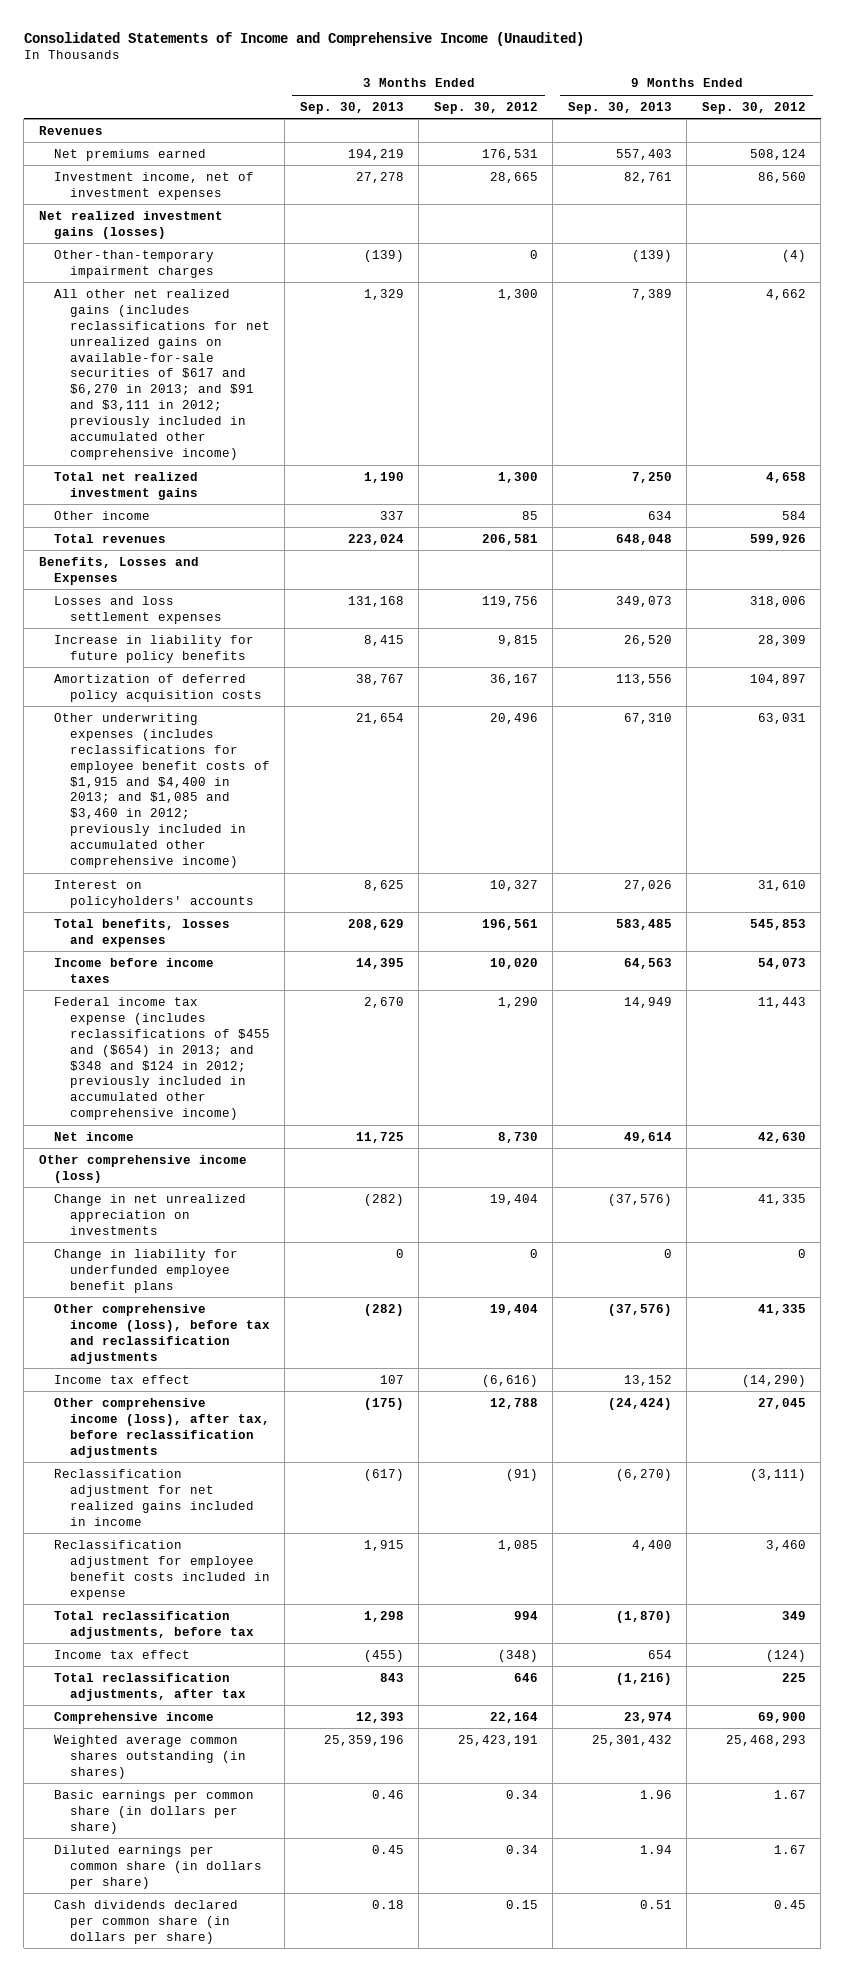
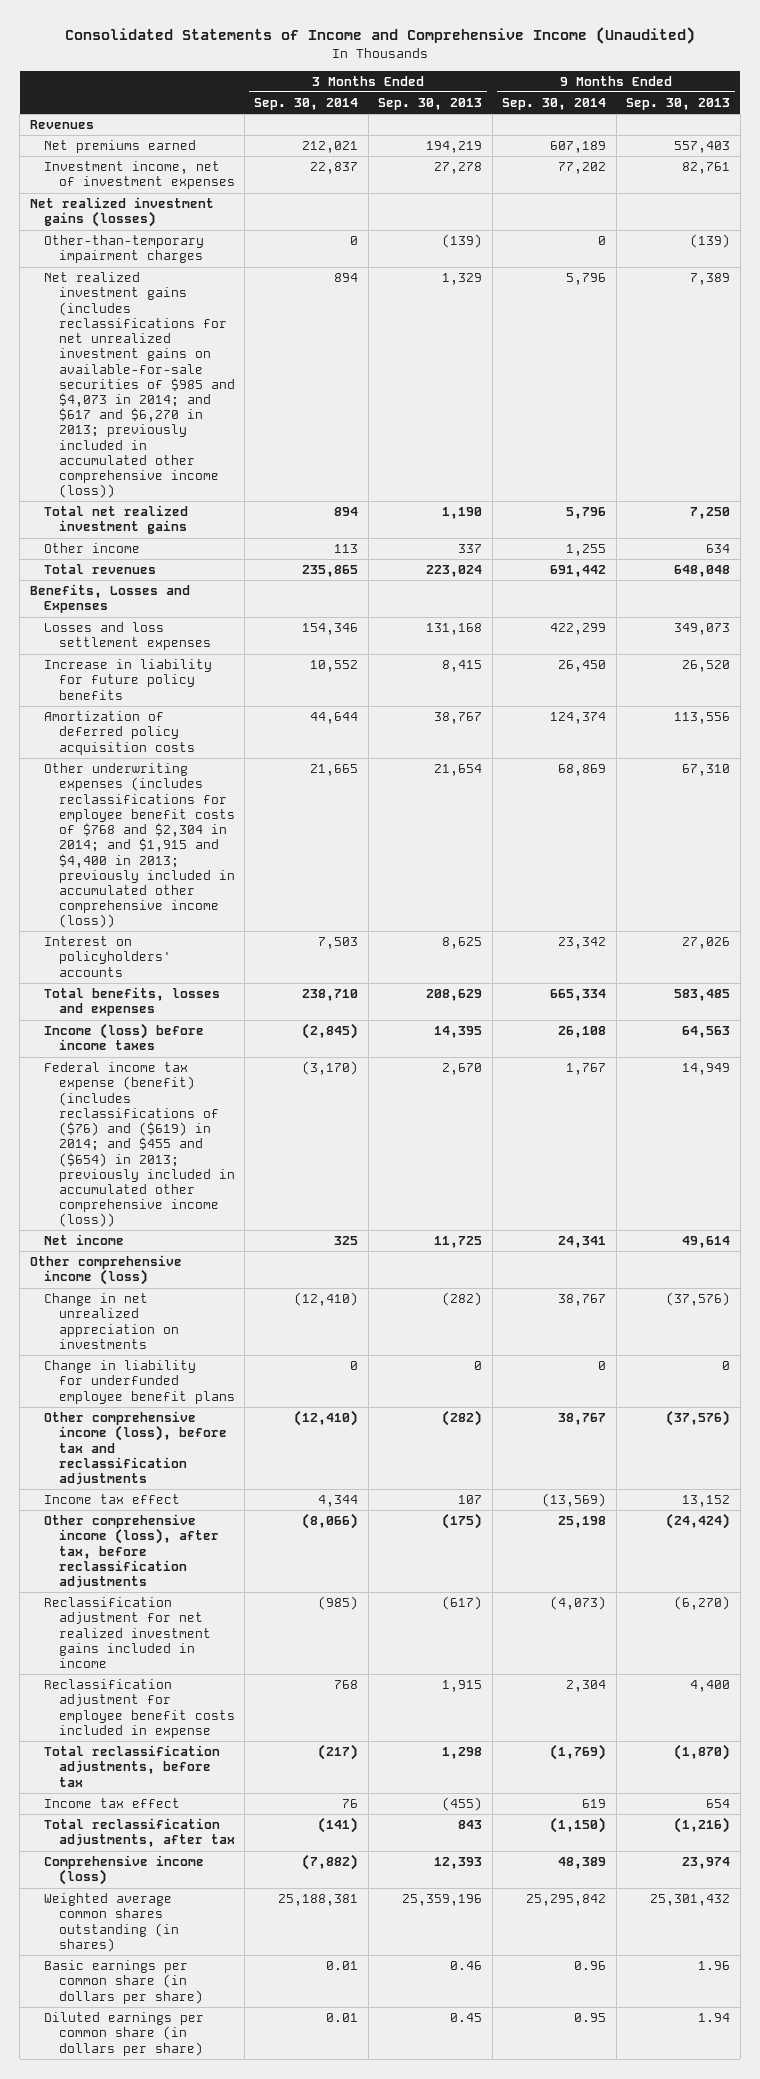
[433,101,538,114] Sep. 30, 2012 -> none
[701,101,806,114] Sep. 30, 2012 -> none
none -> [254,98,359,111] Sep. 30, 2014
none -> [502,98,607,111] Sep. 30, 2014
[54,288,270,461] All other net realized gains (includes reclassifications for net unrealized gains on available-for-sale securities of $617 and $6,270 in 2013; and $91 and $3,111 in 2012; previously included in accumulated other comprehensive income) -> [44,272,235,499] Net realized investment gains (includes reclassifications for net unrealized investment gains on available-for-sale securities of $985 and $4,073 in 2014; and $617 and $6,270 in 2013; previously included in accumulated other comprehensive income (loss))
[54,712,270,869] Other underwriting expenses (includes reclassifications for employee benefit costs of $1,915 and $4,400 in 2013; and $1,085 and $3,460 in 2012; previously included in accumulated other comprehensive income) -> [44,763,235,929] Other underwriting expenses (includes reclassifications for employee benefit costs of $768 and $2,304 in 2014; and $1,915 and $4,400 in 2013; previously included in accumulated other comprehensive income (loss))
[54,957,215,983] Income before income taxes -> [44,1023,205,1051] Income (loss) before income taxes
[54,996,270,1121] Federal income tax expense (includes reclassifications of $455 and ($654) in 2013; and $348 and $124 in 2012; previously included in accumulated other comprehensive income) -> [44,1062,235,1228] Federal income tax expense (benefit) (includes reclassifications of ($76) and ($619) in 2014; and $455 and ($654) in 2013; previously included in accumulated other comprehensive income (loss))
[54,1468,254,1526] Reclassification adjustment for net realized gains included in income -> [44,1597,211,1669] Reclassification adjustment for net realized investment gains included in income
[54,1711,215,1724] Comprehensive income -> [44,1855,205,1886] Comprehensive income (loss)
[54,1899,239,1944] Cash dividends declared per common share (in dollars per share) -> none

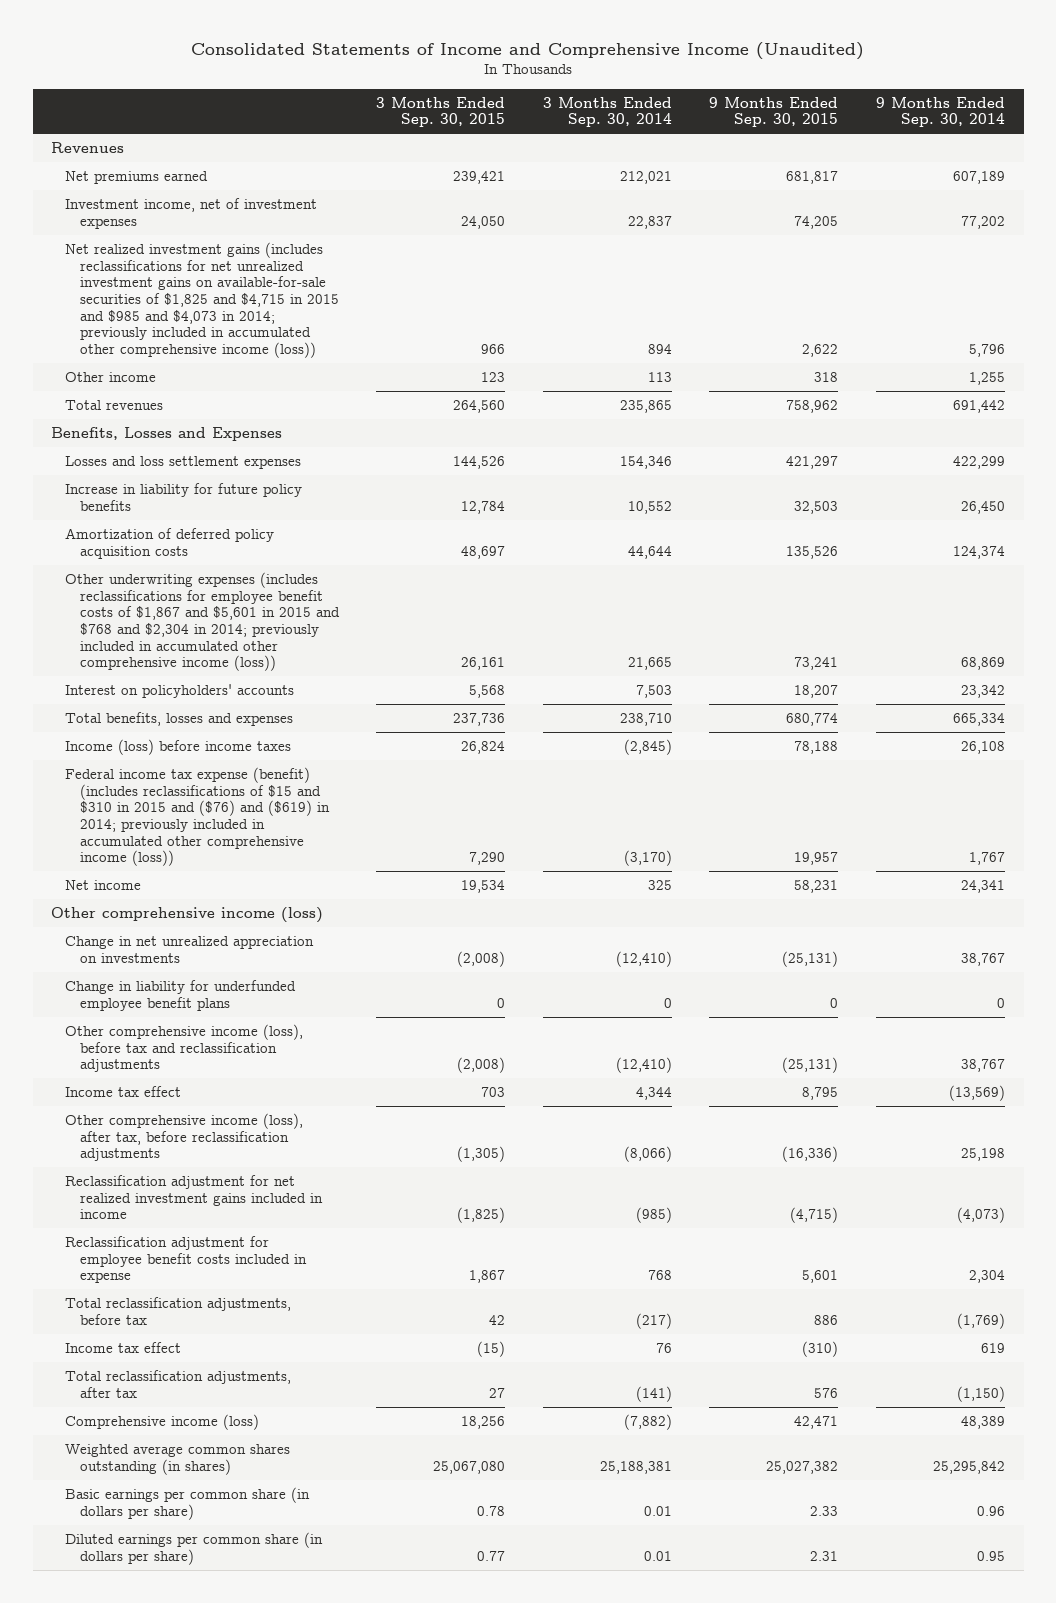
[378,98,483,111] Sep. 30, 2013 -> none
[626,98,731,111] Sep. 30, 2013 -> none
none -> [376,96,506,128] 3 Months Ended Sep. 30, 2015
none -> [709,96,839,128] 9 Months Ended Sep. 30, 2015
[29,197,214,228] Net realized investment gains (losses) -> none
[44,235,205,264] Other-than-temporary impairment charges -> none
[44,505,189,535] Total net realized investment gains -> none
[44,272,235,499] Net realized investment gains (includes reclassifications for net unrealized investment gains on available-for-sale securities of $985 and $4,073 in 2014; and $617 and $6,270 in 2013; previously included in accumulated other comprehensive income (loss)) -> [65,241,339,358] Net realized investment gains (includes reclassifications for net unrealized investment gains on available-for-sale securities of $1,825 and $4,715 in 2015 and $985 and $4,073 in 2014; previously included in accumulated other comprehensive income (loss))
[44,763,235,929] Other underwriting expenses (includes reclassifications for employee benefit costs of $768 and $2,304 in 2014; and $1,915 and $4,400 in 2013; previously included in accumulated other comprehensive income (loss)) -> [65,571,340,672] Other underwriting expenses (includes reclassifications for employee benefit costs of $1,867 and $5,601 in 2015 and $768 and $2,304 in 2014; previously included in accumulated other comprehensive income (loss))
[44,1062,235,1228] Federal income tax expense (benefit) (includes reclassifications of ($76) and ($619) in 2014; and $455 and ($654) in 2013; previously included in accumulated other comprehensive income (loss)) -> [65,766,330,867] Federal income tax expense (benefit) (includes reclassifications of $15 and $310 in 2015 and ($76) and ($619) in 2014; previously included in accumulated other comprehensive income (loss))

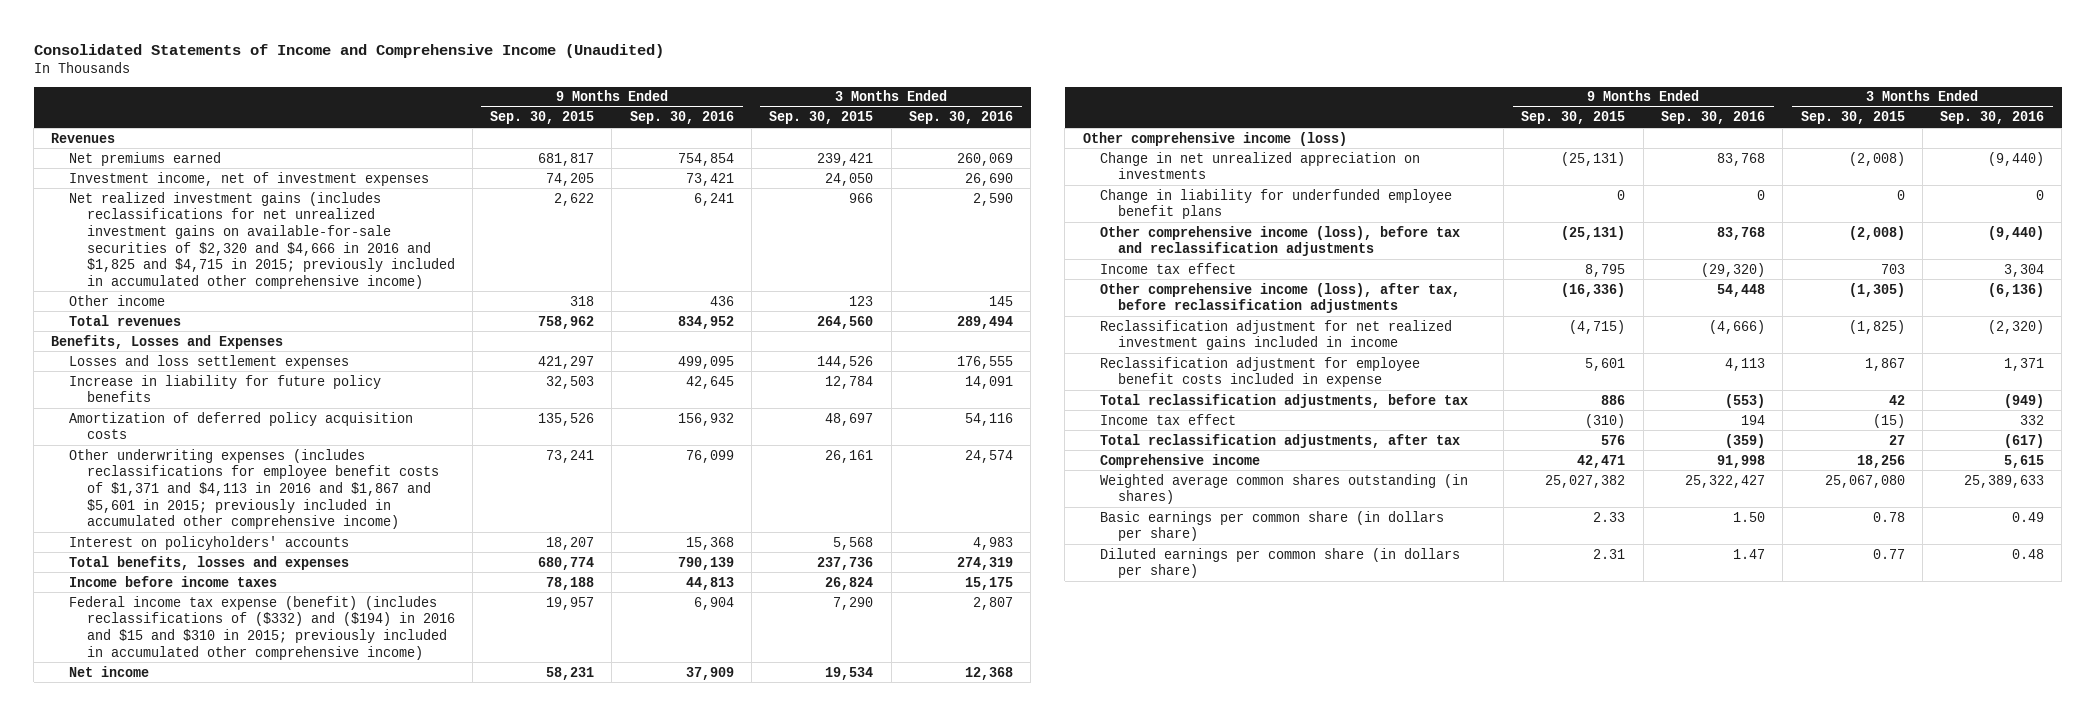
[542,96,672,128] 3 Months Ended Sep. 30, 2014 -> none
[875,96,1005,128] 9 Months Ended Sep. 30, 2014 -> none
none -> [629,111,734,125] Sep. 30, 2016
none -> [908,111,1013,125] Sep. 30, 2016
[65,241,339,358] Net realized investment gains (includes reclassifications for net unrealized investment gains on available-for-sale securities of $1,825 and $4,715 in 2015 and $985 and $4,073 in 2014; previously included in accumulated other comprehensive income (loss)) -> [68,191,455,289] Net realized investment gains (includes reclassifications for net unrealized investment gains on available-for-sale securities of $2,320 and $4,666 in 2016 and $1,825 and $4,715 in 2015; previously included in accumulated other comprehensive income)
[65,571,340,672] Other underwriting expenses (includes reclassifications for employee benefit costs of $1,867 and $5,601 in 2015 and $768 and $2,304 in 2014; previously included in accumulated other comprehensive income (loss)) -> [68,448,439,530] Other underwriting expenses (includes reclassifications for employee benefit costs of $1,371 and $4,113 in 2016 and $1,867 and $5,601 in 2015; previously included in accumulated other comprehensive income)
[65,738,292,755] Income (loss) before income taxes -> [68,575,277,587] Income before income taxes
[65,766,330,867] Federal income tax expense (benefit) (includes reclassifications of $15 and $310 in 2015 and ($76) and ($619) in 2014; previously included in accumulated other comprehensive income (loss)) -> [68,595,455,660] Federal income tax expense (benefit) (includes reclassifications of ($332) and ($194) in 2016 and $15 and $310 in 2015; previously included in accumulated other comprehensive income)
[65,1413,260,1430] Comprehensive income (loss) -> [1100,453,1261,468] Comprehensive income

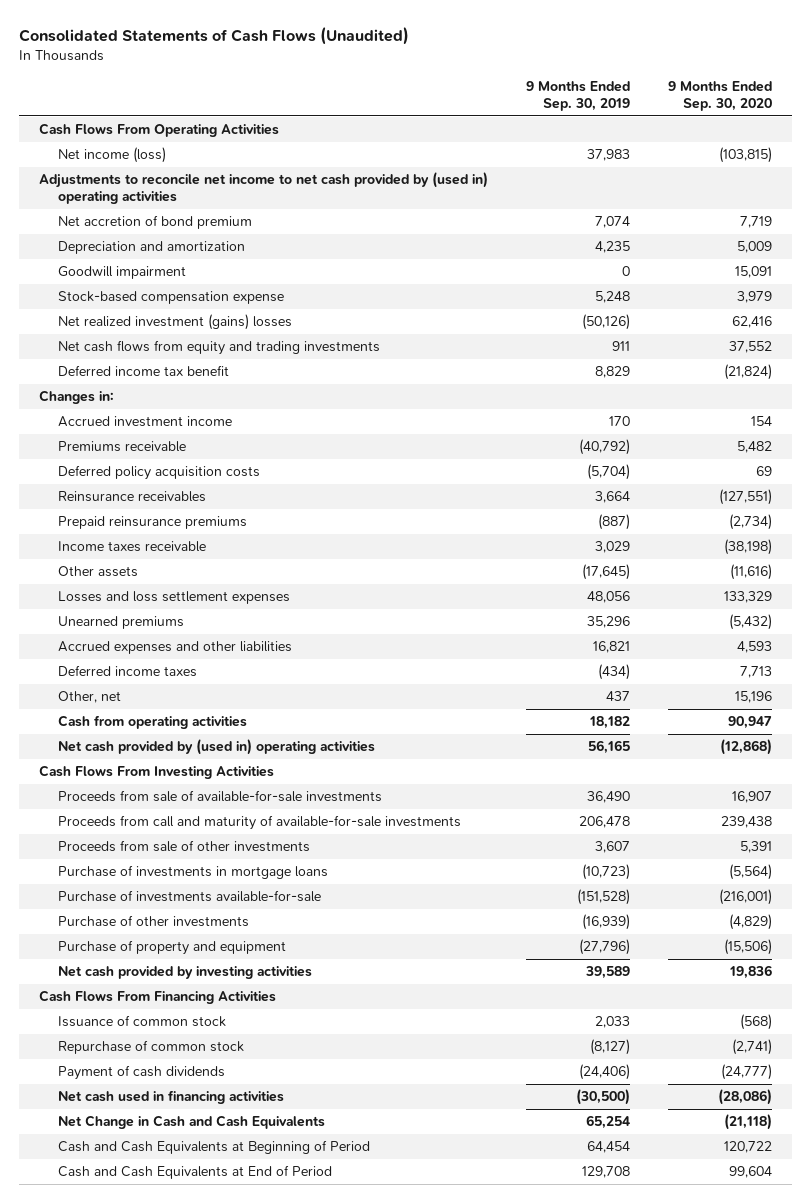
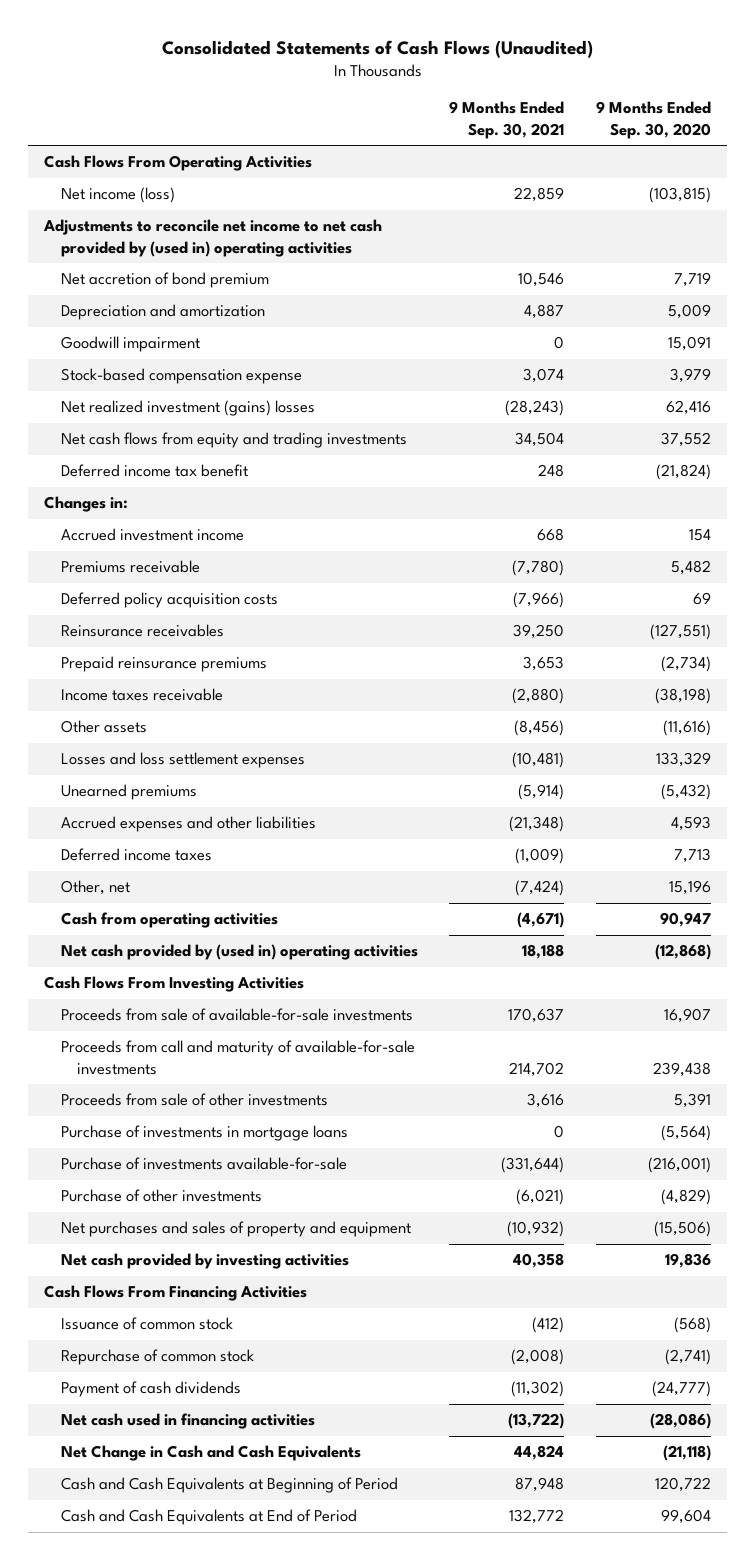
[526,81,631,112] 9 Months Ended Sep. 30, 2019 -> none
none -> [449,101,565,139] 9 Months Ended Sep. 30, 2021
[57,940,286,956] Purchase of property and equipment -> [60,1221,411,1238] Net purchases and sales of property and equipment

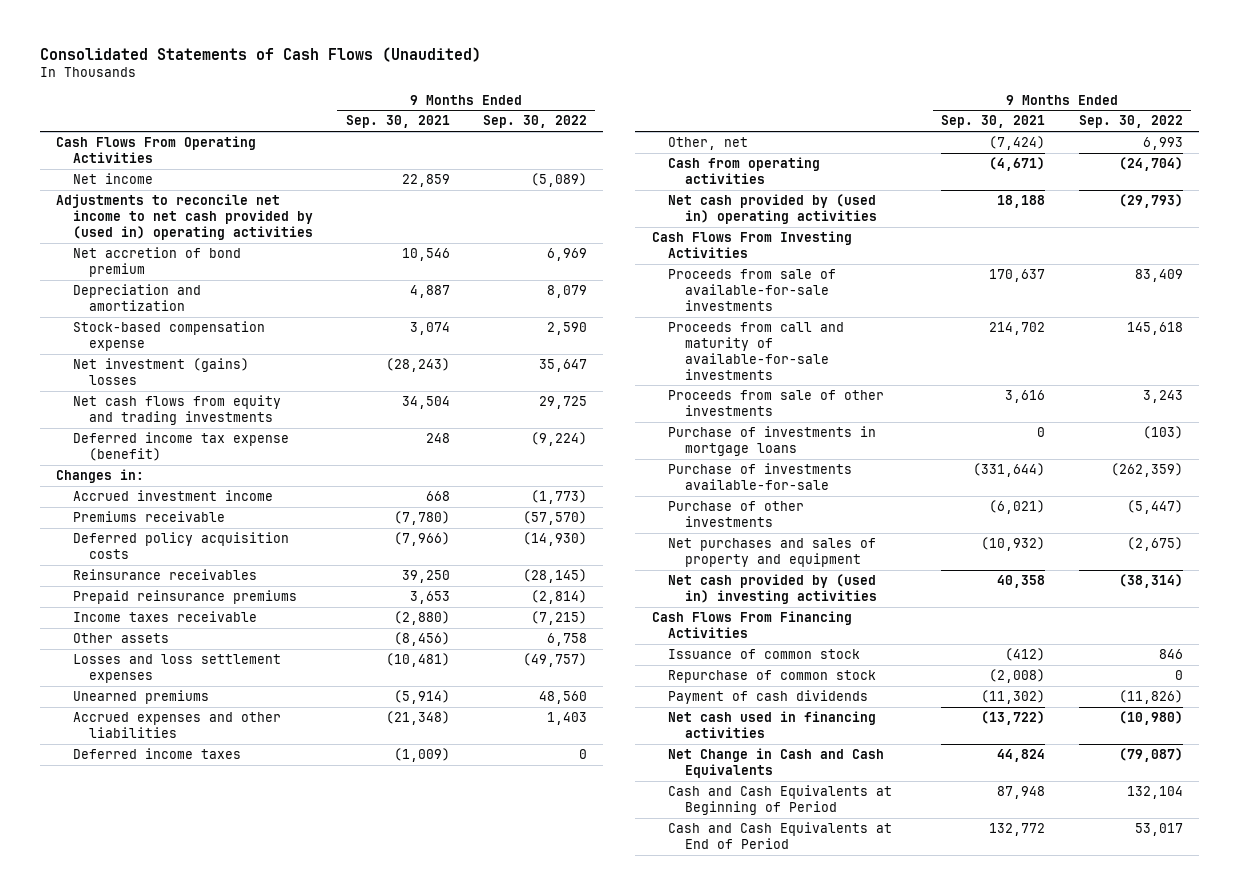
[596,101,712,139] 9 Months Ended Sep. 30, 2020 -> none
none -> [482,115,587,129] Sep. 30, 2022
[60,187,175,204] Net income (loss) -> [72,173,153,185] Net income
[60,336,200,353] Goodwill impairment -> none
[60,400,315,417] Net realized investment (gains) losses -> [72,358,249,385] Net investment (gains) losses
[60,464,248,478] Deferred income tax benefit -> [72,432,289,461] Deferred income tax expense (benefit)
[60,1253,349,1270] Net cash provided by investing activities -> [668,574,877,604] Net cash provided by (used in) investing activities

